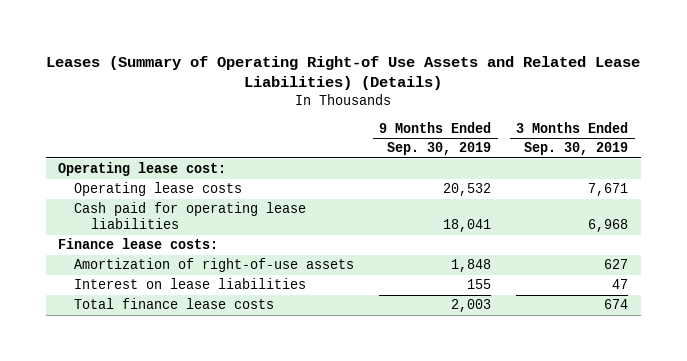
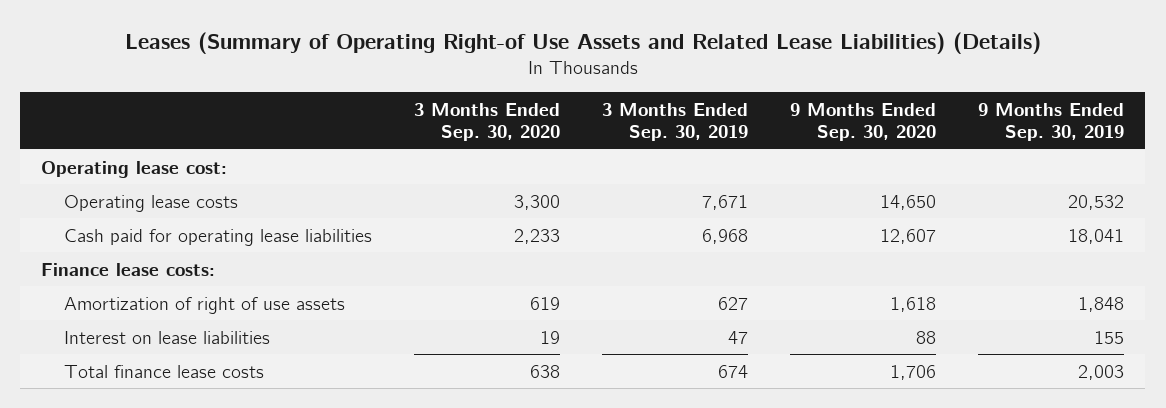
none -> [413,102,560,142] 3 Months Ended Sep. 30, 2020
none -> [790,102,937,142] 9 Months Ended Sep. 30, 2020
[74,258,355,273] Amortization of right-of-use assets -> [63,296,345,314] Amortization of right of use assets

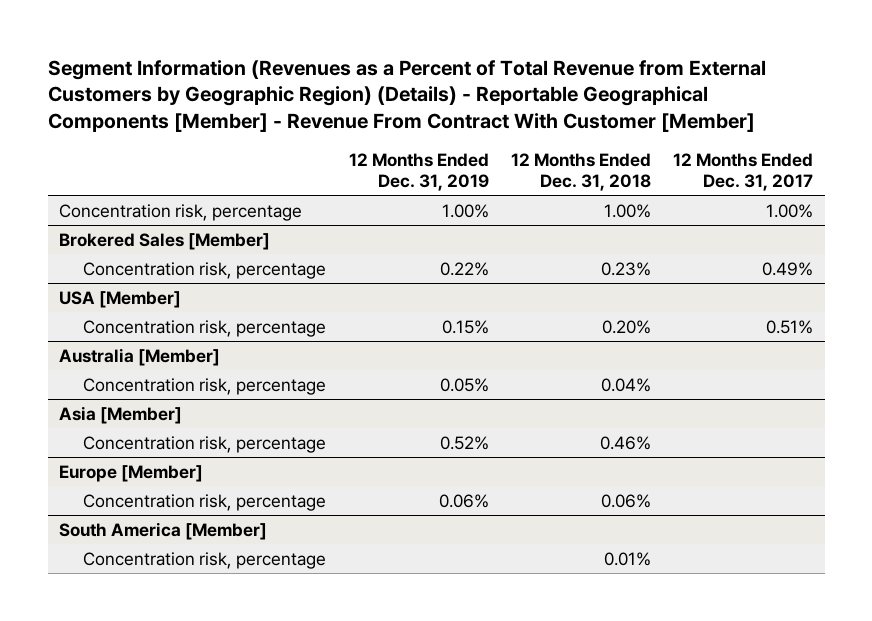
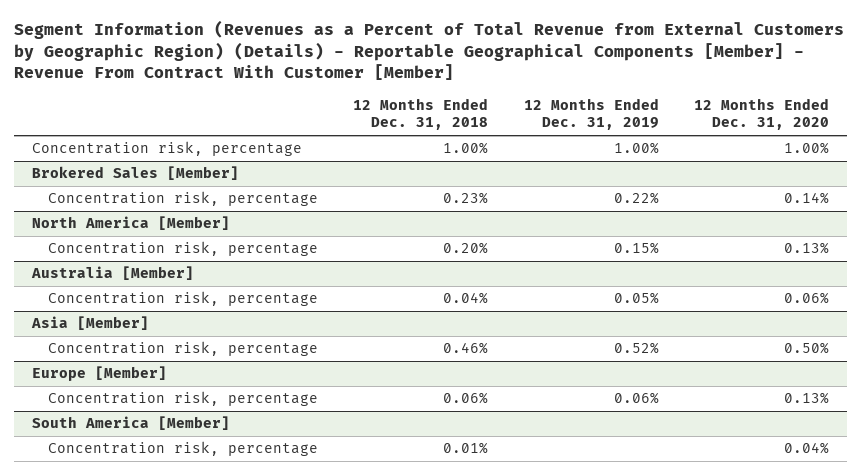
[673,153,814,192] 12 Months Ended Dec. 31, 2017 -> none
none -> [694,97,830,131] 12 Months Ended Dec. 31, 2020
[59,290,182,308] USA [Member] -> [31,216,230,231] North America [Member]

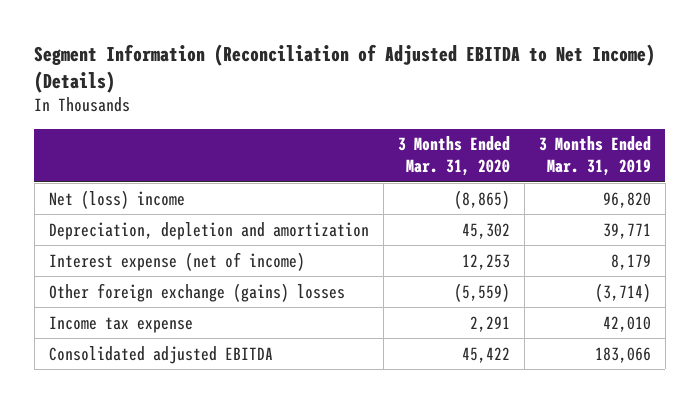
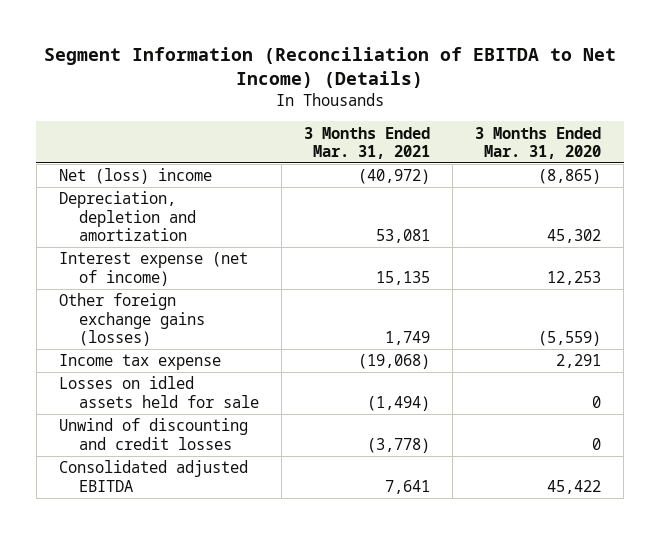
[34,43,656,93] Segment Information (Reconciliation of Adjusted EBITDA to Net Income) (Details) -> [44,46,617,88] Segment Information (Reconciliation of EBITDA to Net Income) (Details)
[538,136,651,176] 3 Months Ended Mar. 31, 2019 -> none
none -> [304,126,431,159] 3 Months Ended Mar. 31, 2021
[48,282,345,302] Other foreign exchange (gains) losses -> [58,293,206,347] Other foreign exchange gains (losses)
none -> [58,376,260,408] Losses on idled assets held for sale
none -> [58,418,248,450] Unwind of discounting and credit losses

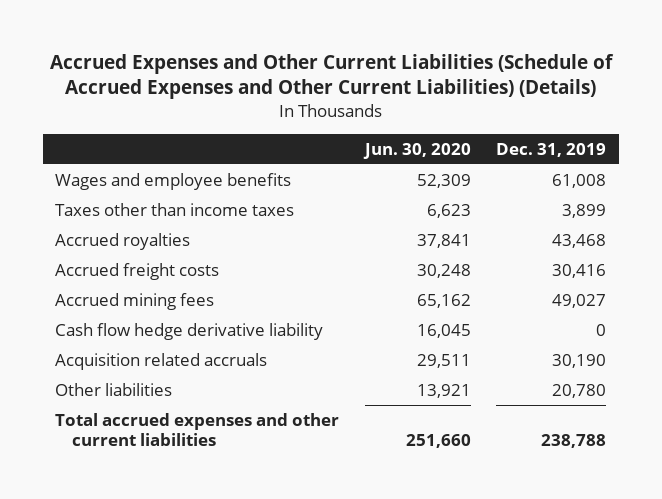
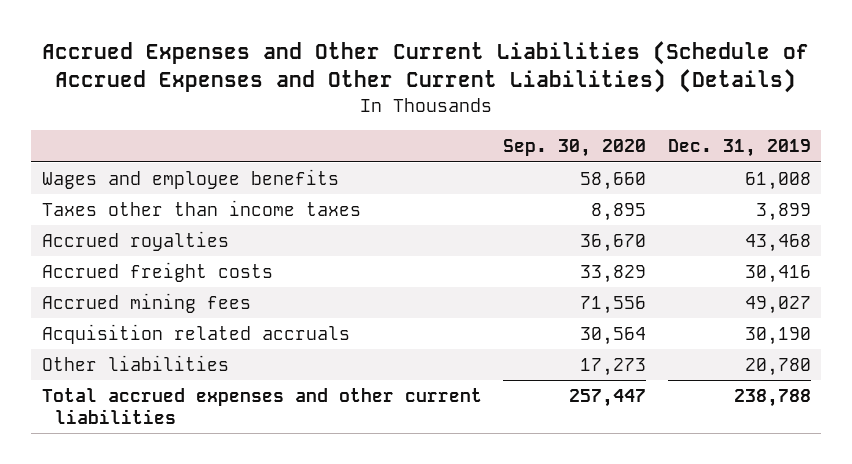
[362,142,471,159] Jun. 30, 2020 -> none
none -> [503,139,647,158] Sep. 30, 2020
[55,322,324,340] Cash flow hedge derivative liability -> none

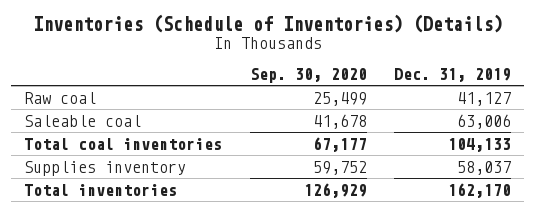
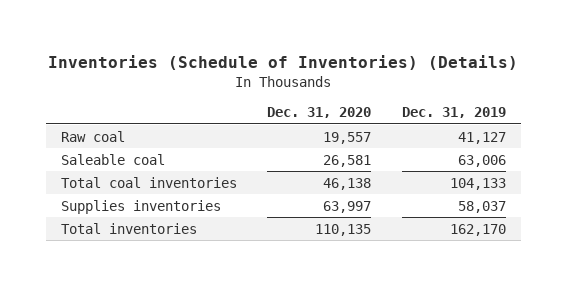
[249,68,367,84] Sep. 30, 2020 -> none
none -> [267,107,372,119] Dec. 31, 2020
[24,160,187,176] Supplies inventory -> [60,199,221,214] Supplies inventories

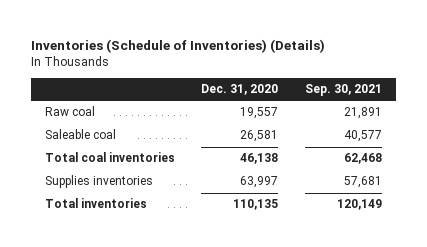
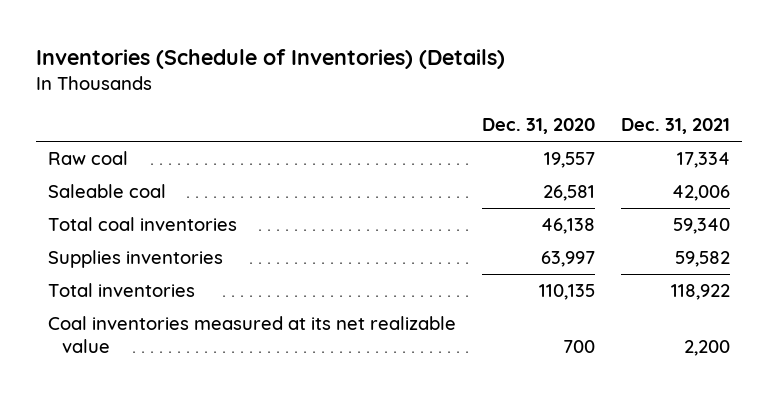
[305,84,383,97] Sep. 30, 2021 -> none
none -> [620,118,730,135] Dec. 31, 2021
none -> [48,316,457,353] Coal inventories measured at its net realizable value

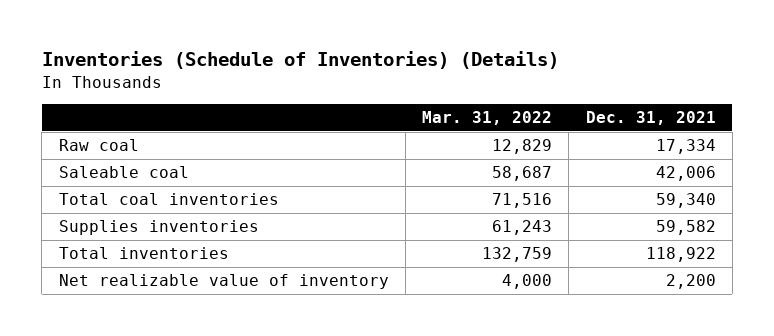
[482,118,596,135] Dec. 31, 2020 -> none
none -> [422,110,553,125] Mar. 31, 2022
[48,316,457,353] Coal inventories measured at its net realizable value -> [58,274,389,290] Net realizable value of inventory

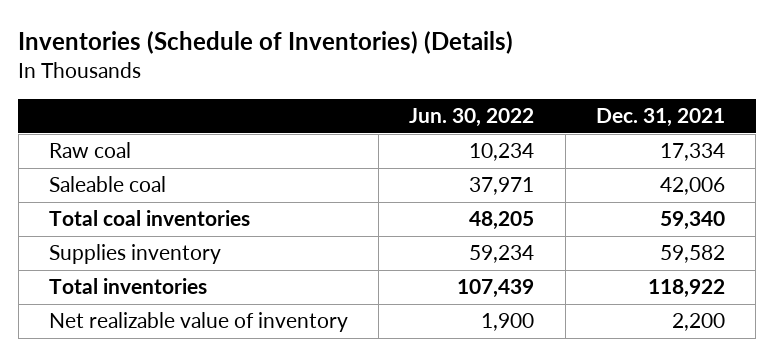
[422,110,553,125] Mar. 31, 2022 -> none
none -> [409,108,535,128] Jun. 30, 2022
[58,220,259,236] Supplies inventories -> [48,244,221,265] Supplies inventory

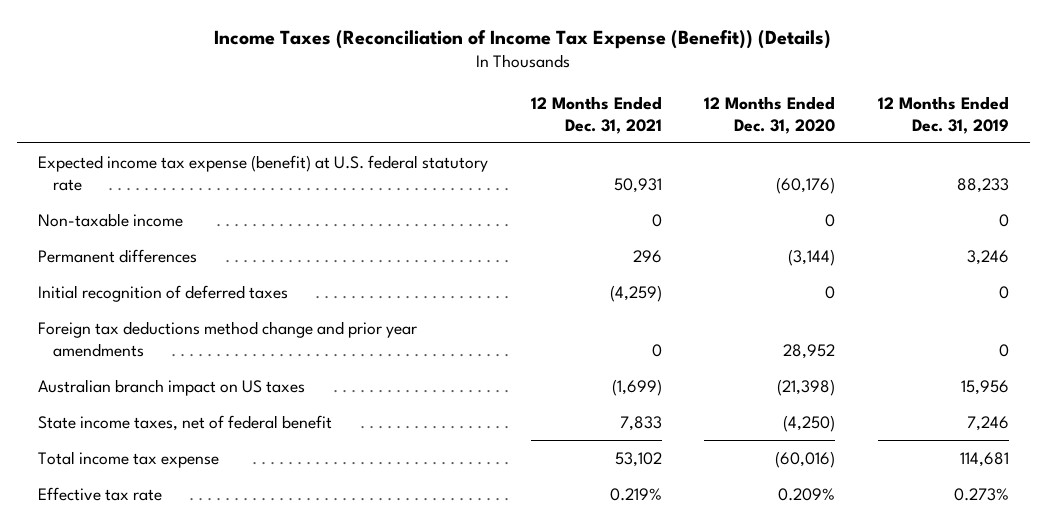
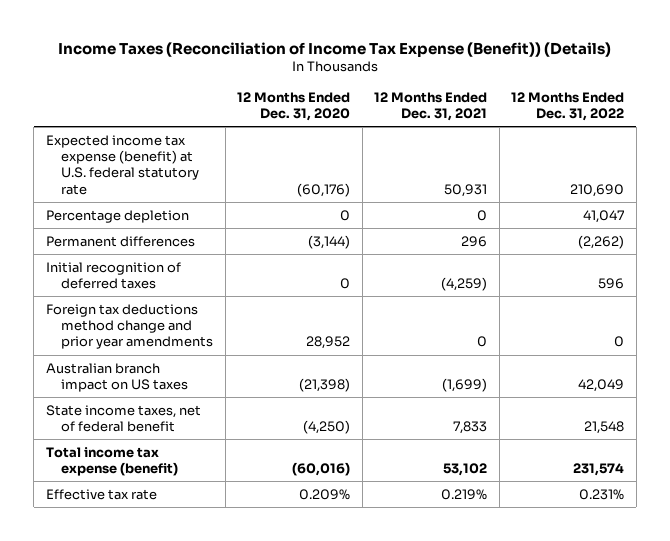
[877,95,1009,134] 12 Months Ended Dec. 31, 2019 -> none
none -> [511,91,625,122] 12 Months Ended Dec. 31, 2022
[37,212,183,227] Non-taxable income -> none
none -> [45,209,189,223] Percentage depletion
[37,450,219,468] Total income tax expense -> [45,446,179,477] Total income tax expense (benefit)

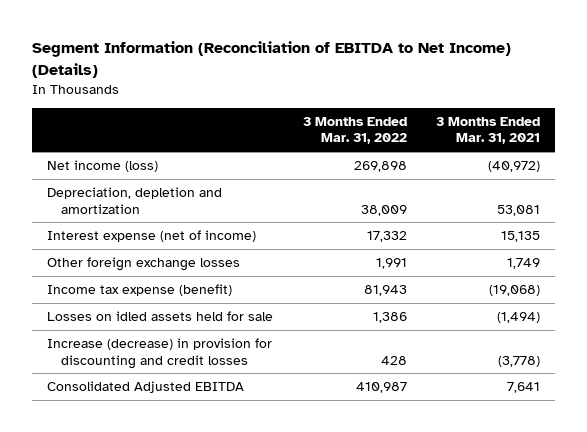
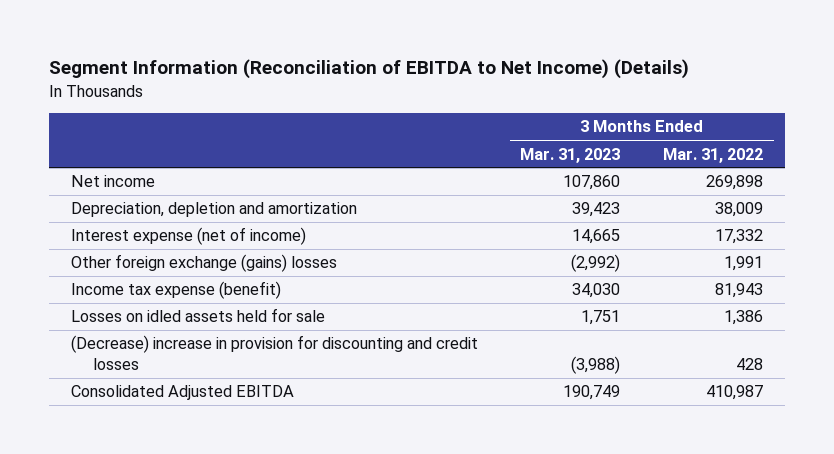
[436,116,541,145] 3 Months Ended Mar. 31, 2021 -> none
none -> [520,147,621,163] Mar. 31, 2023
[46,160,158,173] Net income (loss) -> [70,175,155,188] Net income
[46,257,240,272] Other foreign exchange losses -> [70,254,337,273] Other foreign exchange (gains) losses
[46,338,272,369] Increase (decrease) in provision for discounting and credit losses -> [70,335,478,370] (Decrease) increase in provision for discounting and credit losses

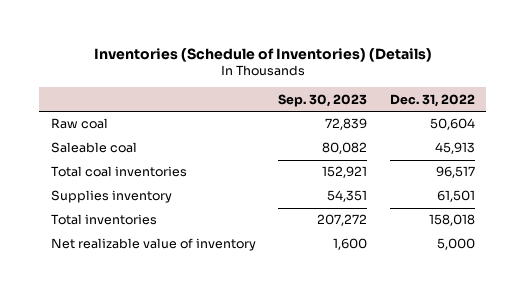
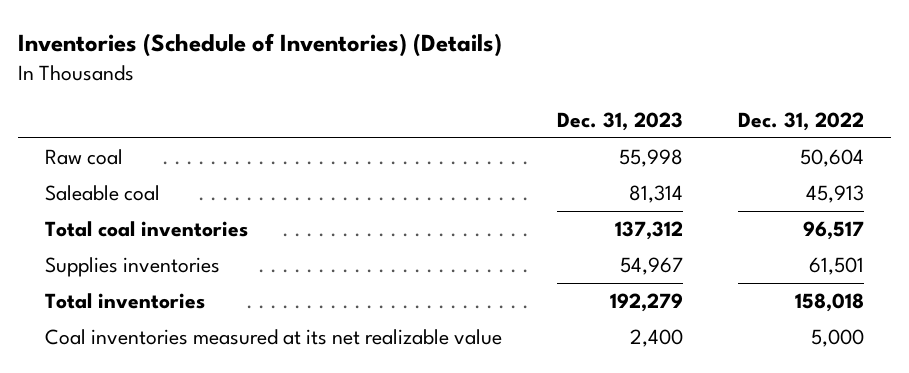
[278,93,368,107] Sep. 30, 2023 -> none
none -> [556,111,683,131] Dec. 31, 2023
[50,190,172,204] Supplies inventory -> [45,257,221,278] Supplies inventories
[50,238,256,252] Net realizable value of inventory -> [45,329,503,346] Coal inventories measured at its net realizable value

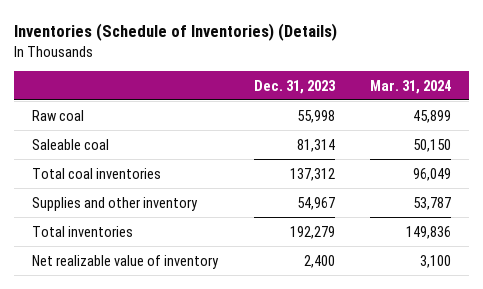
[737,111,864,131] Dec. 31, 2022 -> none
none -> [370,79,452,94] Mar. 31, 2024
[45,257,221,278] Supplies inventories -> [32,196,199,211] Supplies and other inventory
[45,329,503,346] Coal inventories measured at its net realizable value -> [32,254,220,269] Net realizable value of inventory

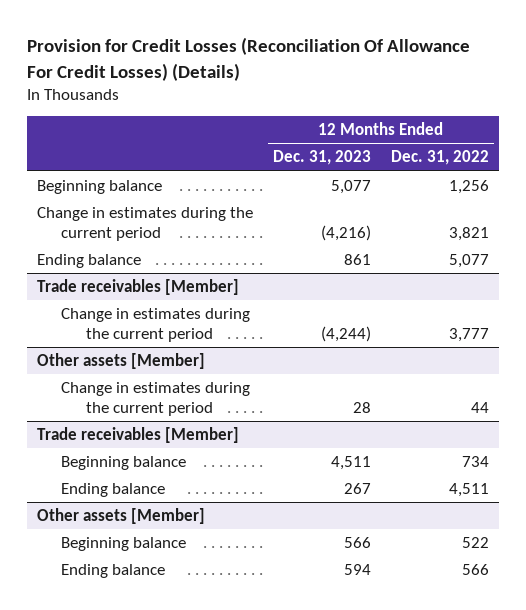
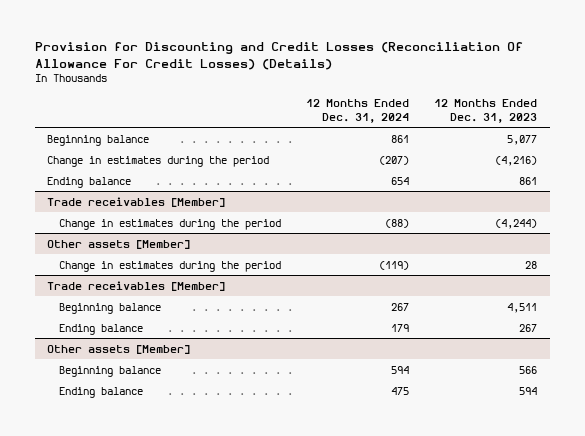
[27,37,471,81] Provision for Credit Losses (Reconciliation Of Allowance For Credit Losses) (Details) -> [34,42,523,70] Provision for Discounting and Credit Losses (Reconciliation Of Allowance For Credit Losses) (Details)
[391,150,490,166] Dec. 31, 2022 -> none
none -> [306,99,410,123] 12 Months Ended Dec. 31, 2024
[37,206,254,242] Change in estimates during the current period -> [47,155,270,167] Change in estimates during the period
[61,307,251,343] Change in estimates during the current period -> [58,218,281,230] Change in estimates during the period
[61,381,251,417] Change in estimates during the current period -> [58,260,281,272] Change in estimates during the period

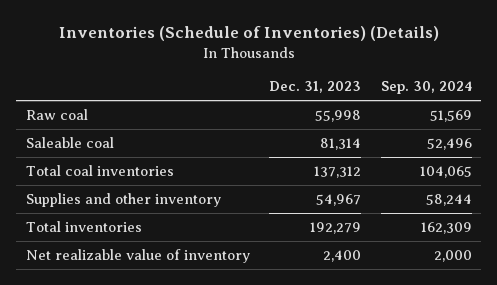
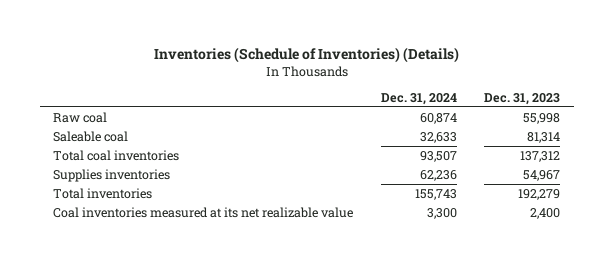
[380,81,472,95] Sep. 30, 2024 -> none
none -> [380,92,457,105] Dec. 31, 2024
[25,193,221,208] Supplies and other inventory -> [53,168,171,182] Supplies inventories
[25,249,250,264] Net realizable value of inventory -> [53,206,354,218] Coal inventories measured at its net realizable value

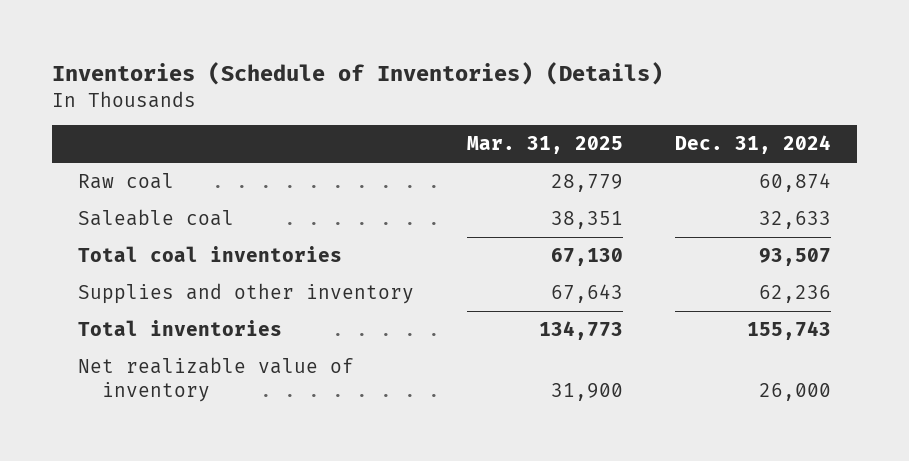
[483,92,560,105] Dec. 31, 2023 -> none
none -> [466,136,623,155] Mar. 31, 2025
[53,168,171,182] Supplies inventories -> [78,283,415,305] Supplies and other inventory
[53,206,354,218] Coal inventories measured at its net realizable value -> [78,357,355,402] Net realizable value of inventory
[426,207,457,219] 3,300 -> [758,382,831,401] 26,000

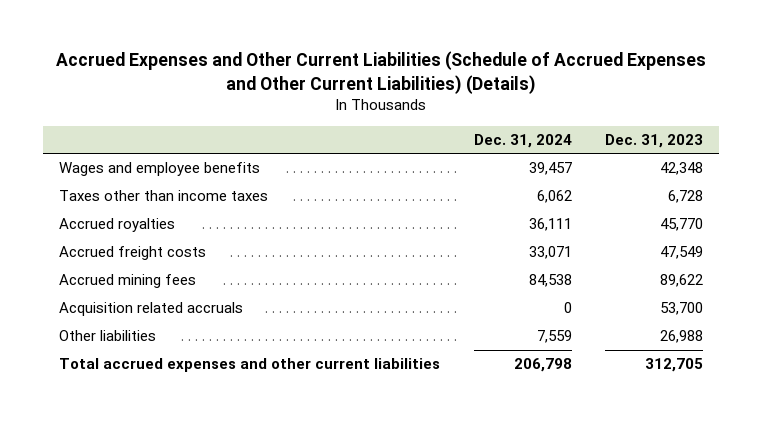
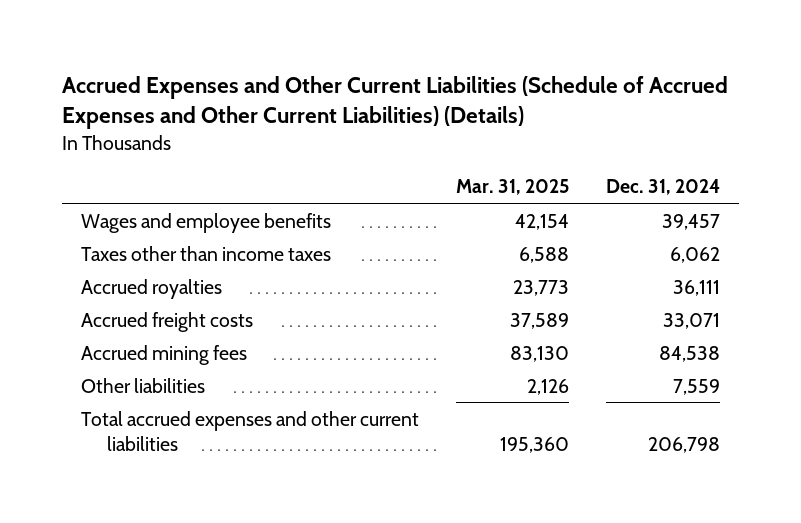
[604,133,703,148] Dec. 31, 2023 -> none
none -> [456,179,570,196] Mar. 31, 2025
[59,302,244,317] Acquisition related accruals -> none

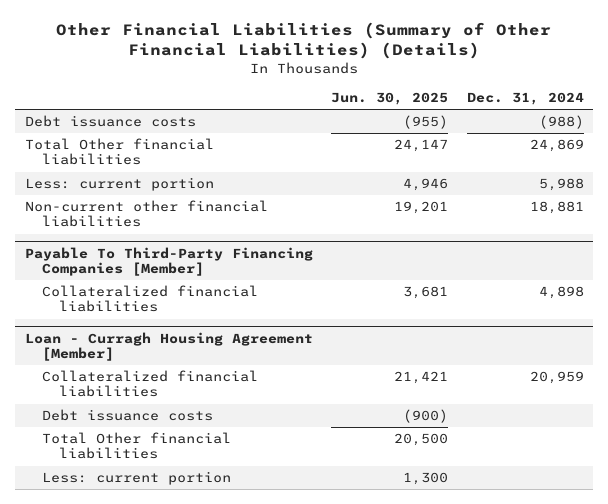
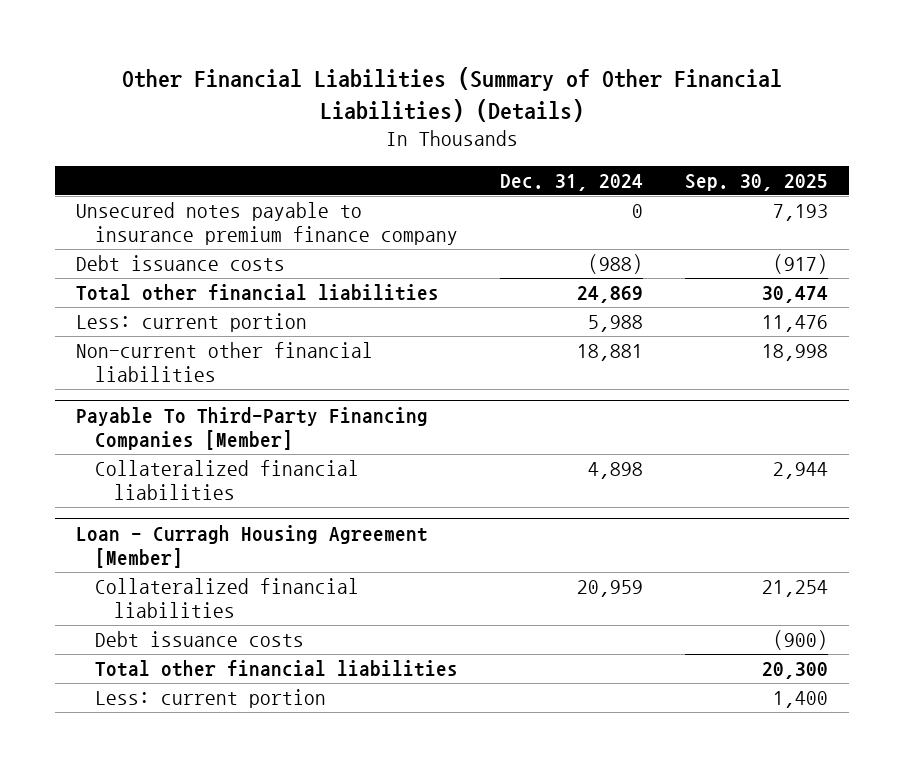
[331,92,449,106] Jun. 30, 2025 -> none
none -> [684,173,828,191] Sep. 30, 2025
none -> [75,201,458,245] Unsecured notes payable to insurance premium finance company
[24,138,214,166] Total Other financial liabilities -> [75,283,439,301] Total other financial liabilities
[41,432,231,460] Total Other financial liabilities -> [94,659,458,677] Total other financial liabilities

